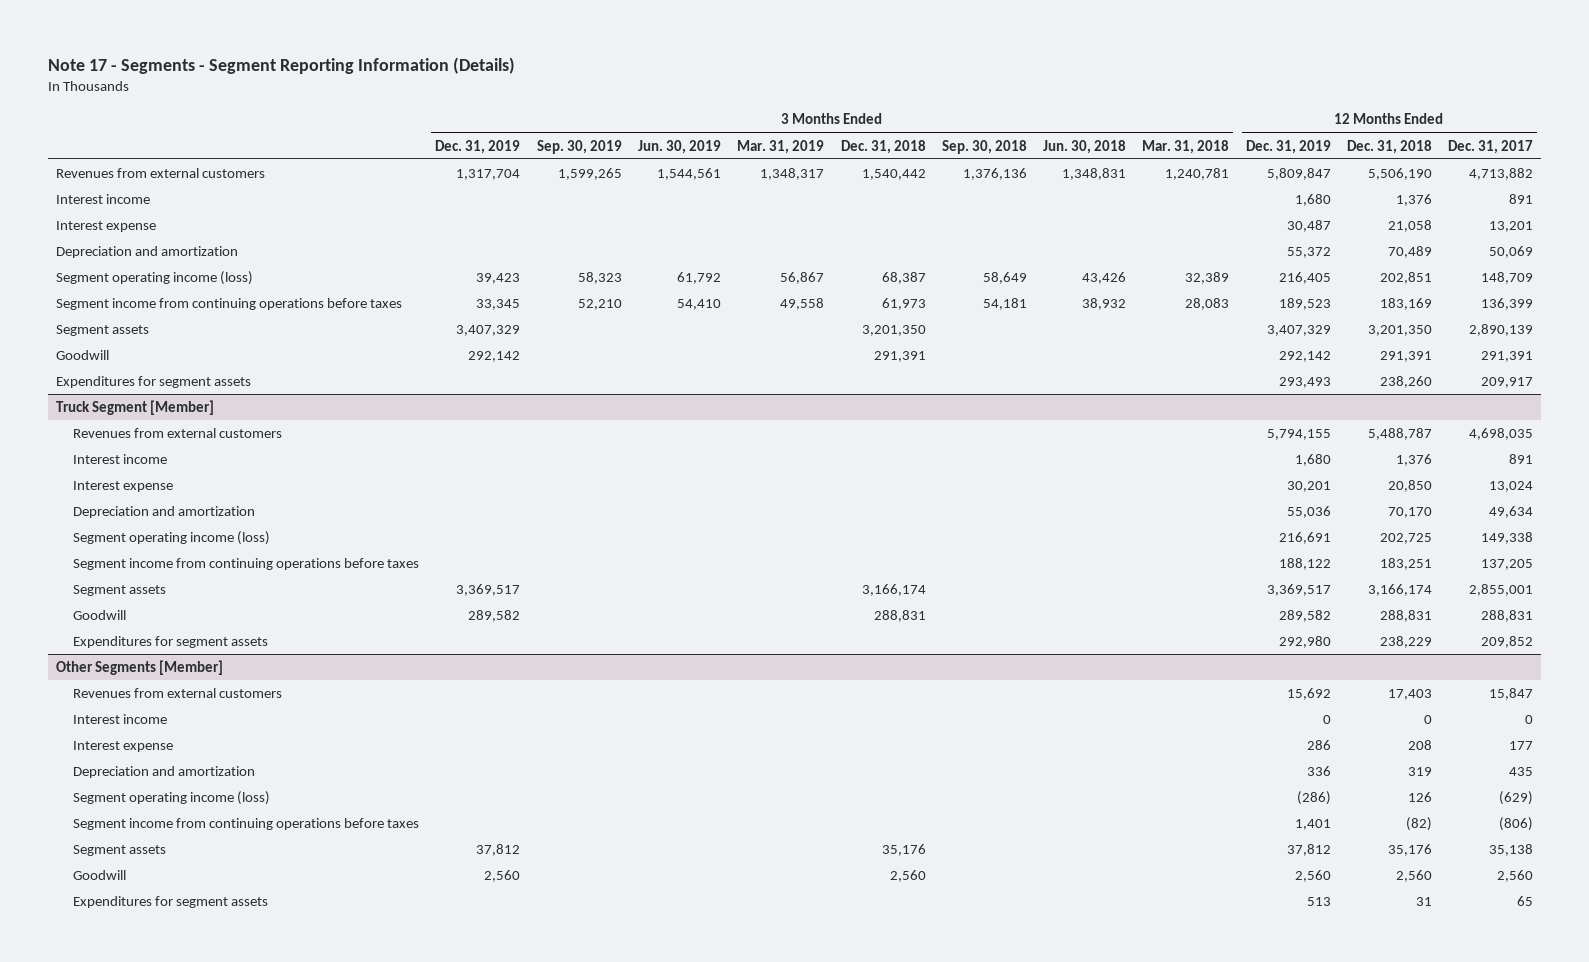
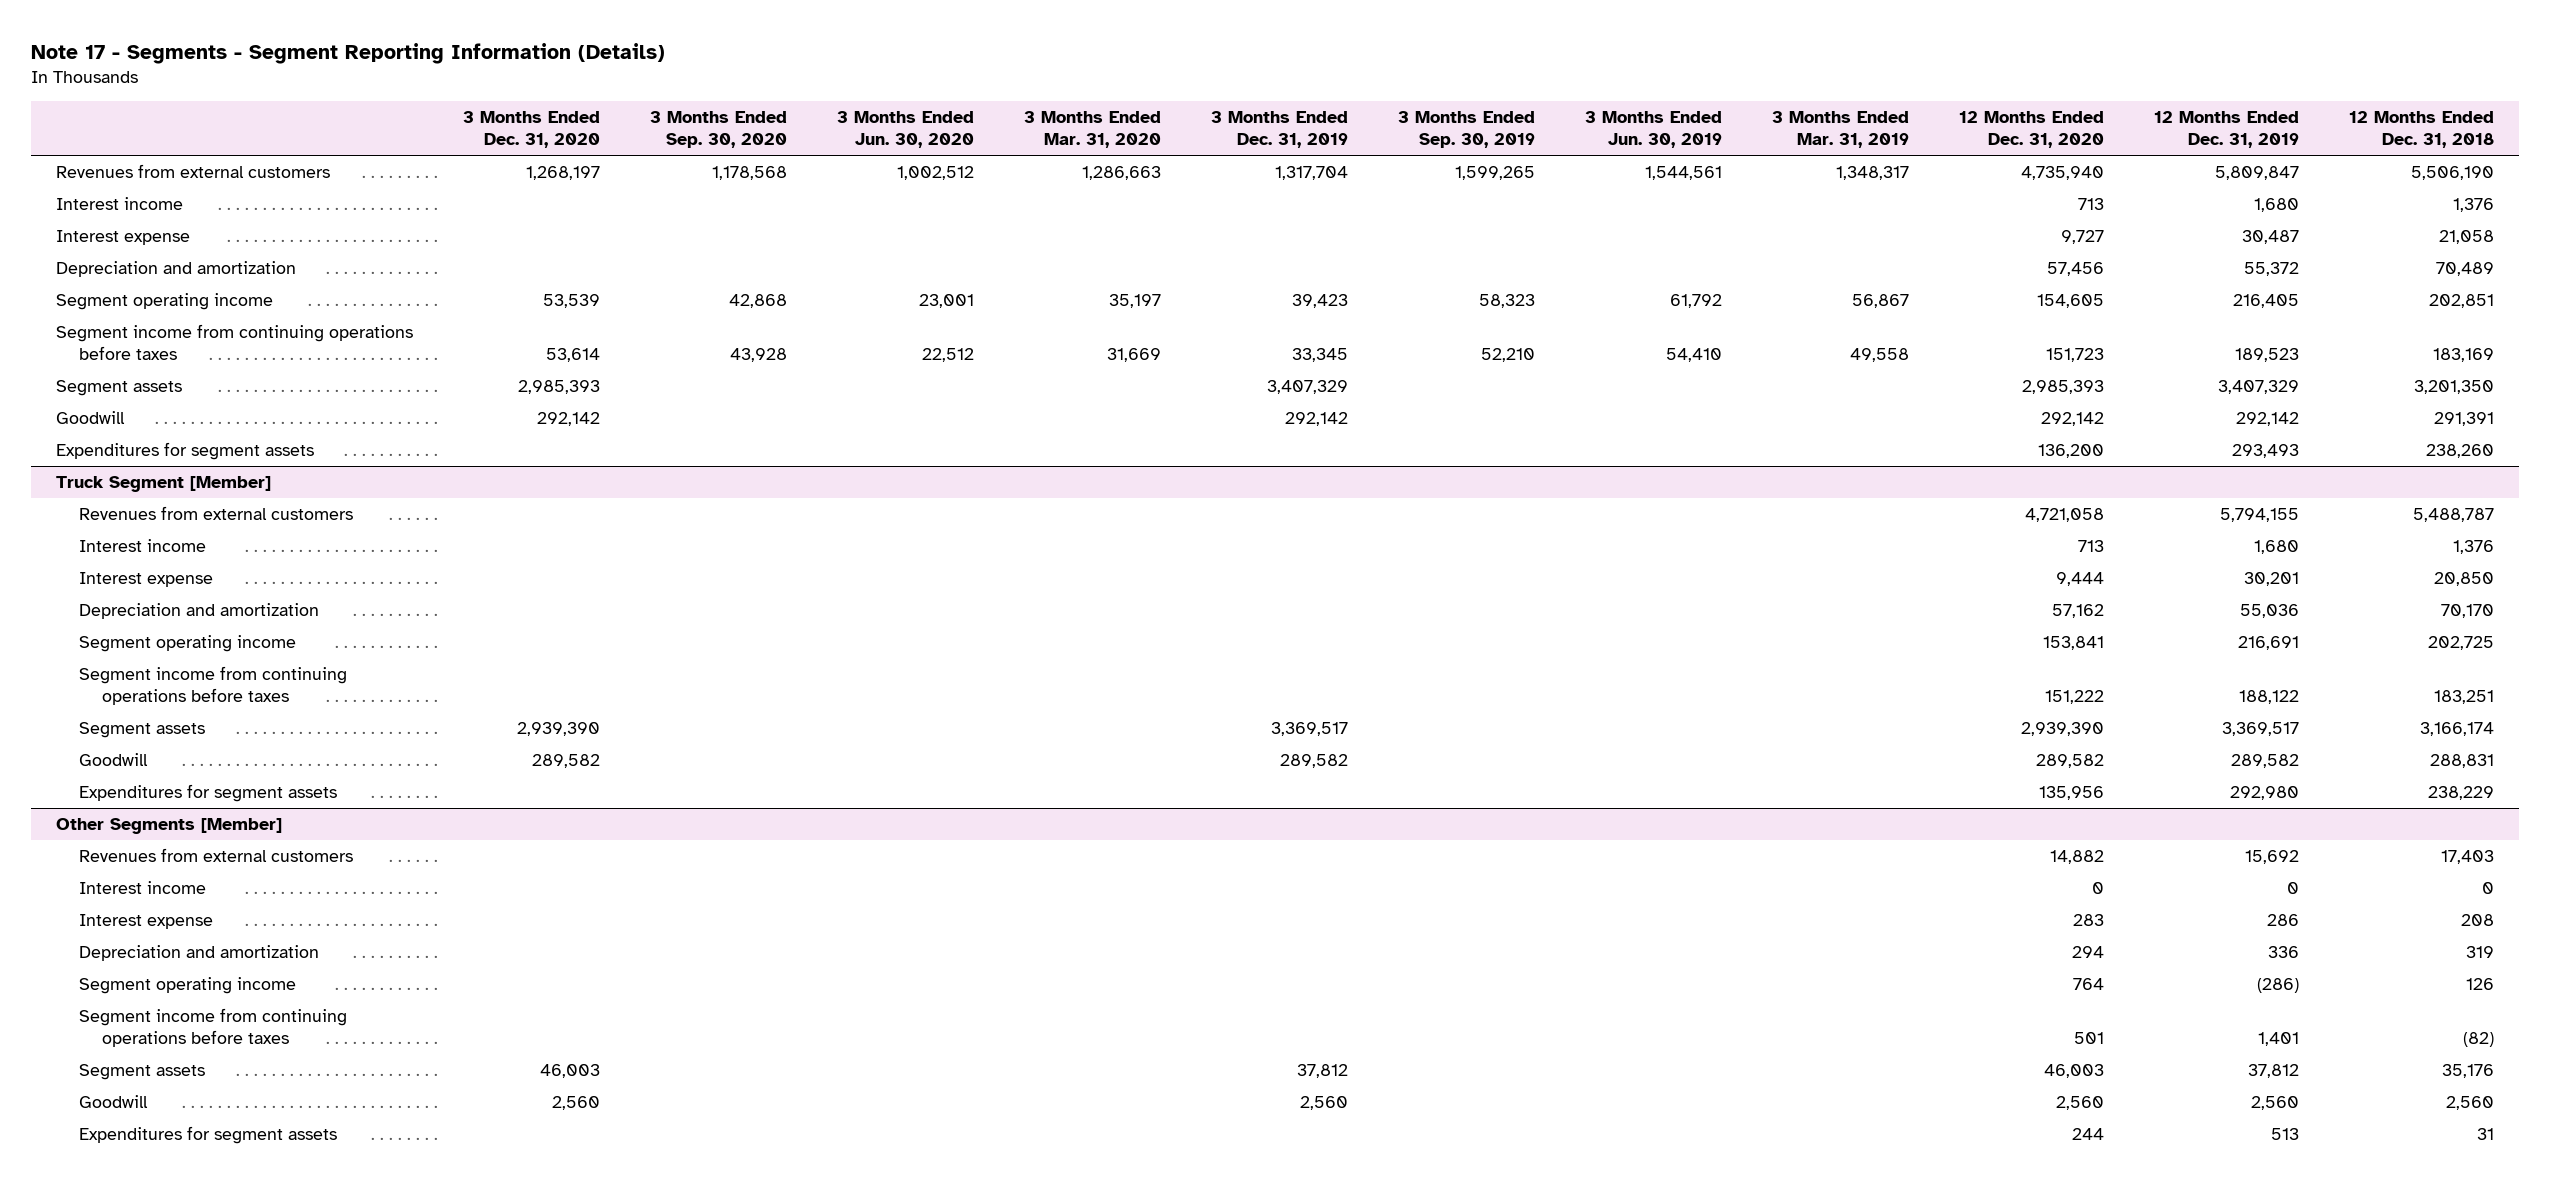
[840,139,926,154] Dec. 31, 2018 -> none
[941,139,1027,154] Sep. 30, 2018 -> none
[1043,139,1127,154] Jun. 30, 2018 -> none
[1142,139,1230,154] Mar. 31, 2018 -> none
[1448,139,1534,154] Dec. 31, 2017 -> none
none -> [462,111,600,149] 3 Months Ended Dec. 31, 2020
none -> [649,111,787,149] 3 Months Ended Sep. 30, 2020
none -> [837,111,975,149] 3 Months Ended Jun. 30, 2020
none -> [1024,111,1162,149] 3 Months Ended Mar. 31, 2020
none -> [1959,111,2105,149] 12 Months Ended Dec. 31, 2020
[55,271,253,286] Segment operating income (loss) -> [55,293,273,311] Segment operating income
[73,531,271,546] Segment operating income (loss) -> [79,635,297,653] Segment operating income
[73,791,271,806] Segment operating income (loss) -> [79,977,297,995] Segment operating income

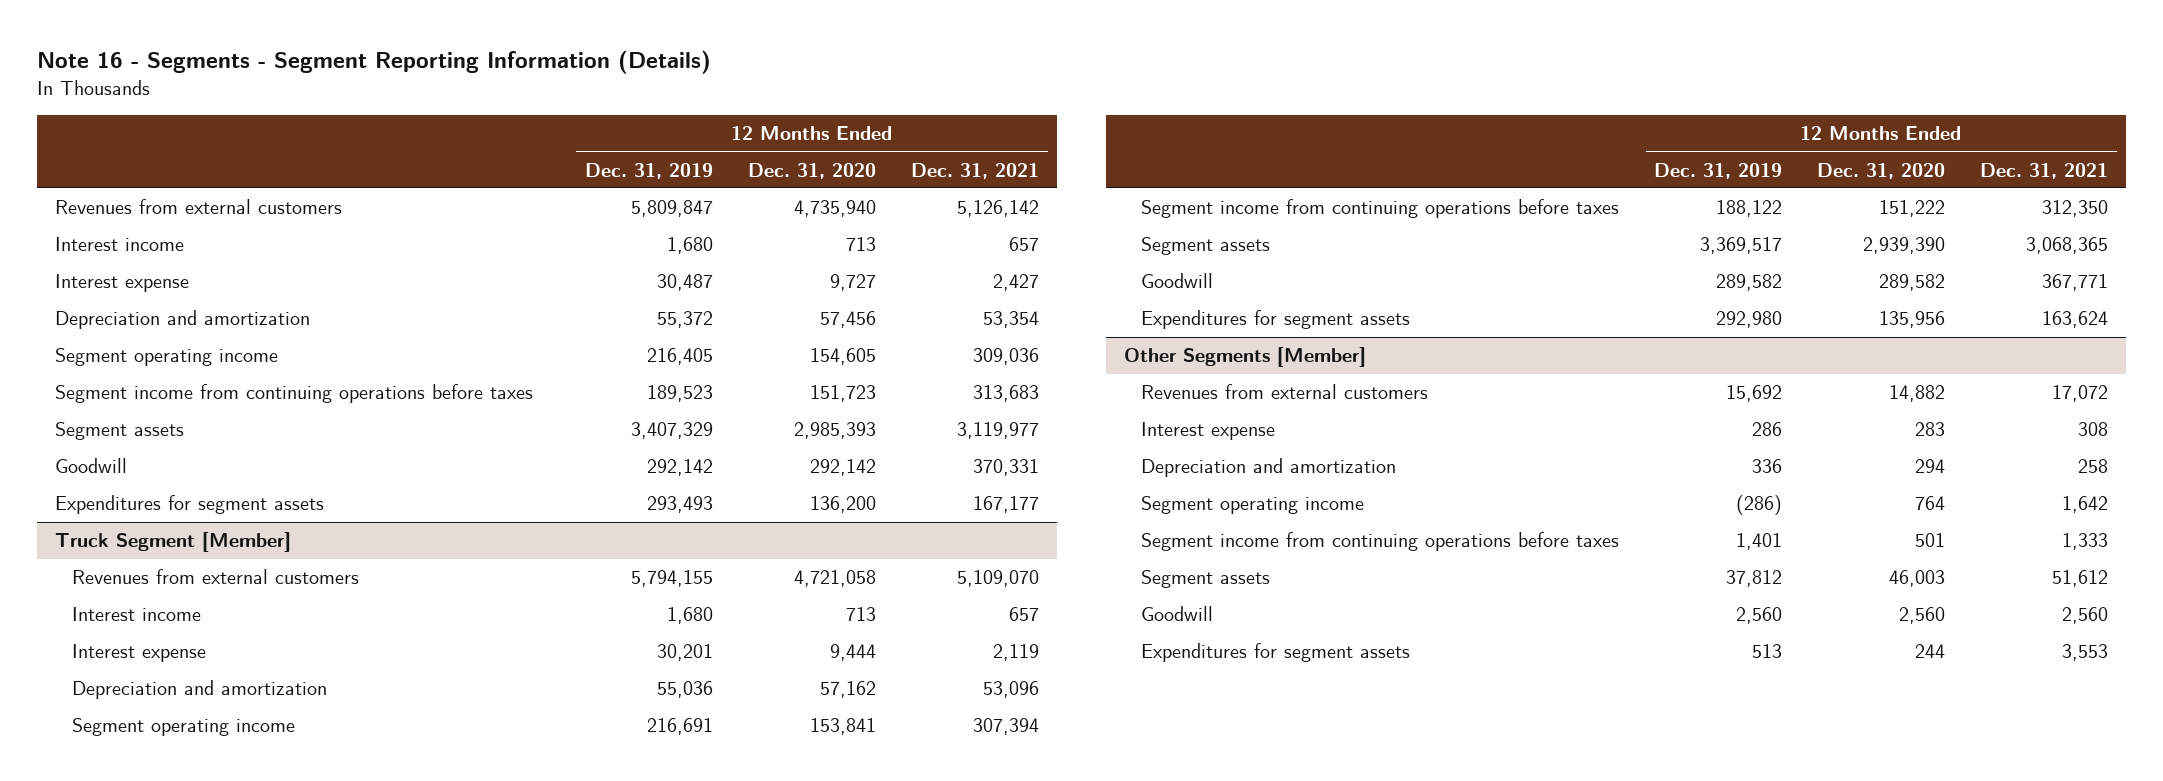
[30,42,665,64] Note 17 - Segments - Segment Reporting Information (Details) -> [37,50,712,75] Note 16 - Segments - Segment Reporting Information (Details)
[462,111,600,149] 3 Months Ended Dec. 31, 2020 -> none
[649,111,787,149] 3 Months Ended Sep. 30, 2020 -> none
[837,111,975,149] 3 Months Ended Jun. 30, 2020 -> none
[1024,111,1162,149] 3 Months Ended Mar. 31, 2020 -> none
[1211,111,1349,149] 3 Months Ended Dec. 31, 2019 -> none
[1398,111,1536,149] 3 Months Ended Sep. 30, 2019 -> none
[1585,111,1723,149] 3 Months Ended Jun. 30, 2019 -> none
[1772,111,1910,149] 3 Months Ended Mar. 31, 2019 -> none
[2349,111,2495,149] 12 Months Ended Dec. 31, 2018 -> none
none -> [911,162,1040,179] Dec. 31, 2021
[79,881,207,895] Interest income -> none

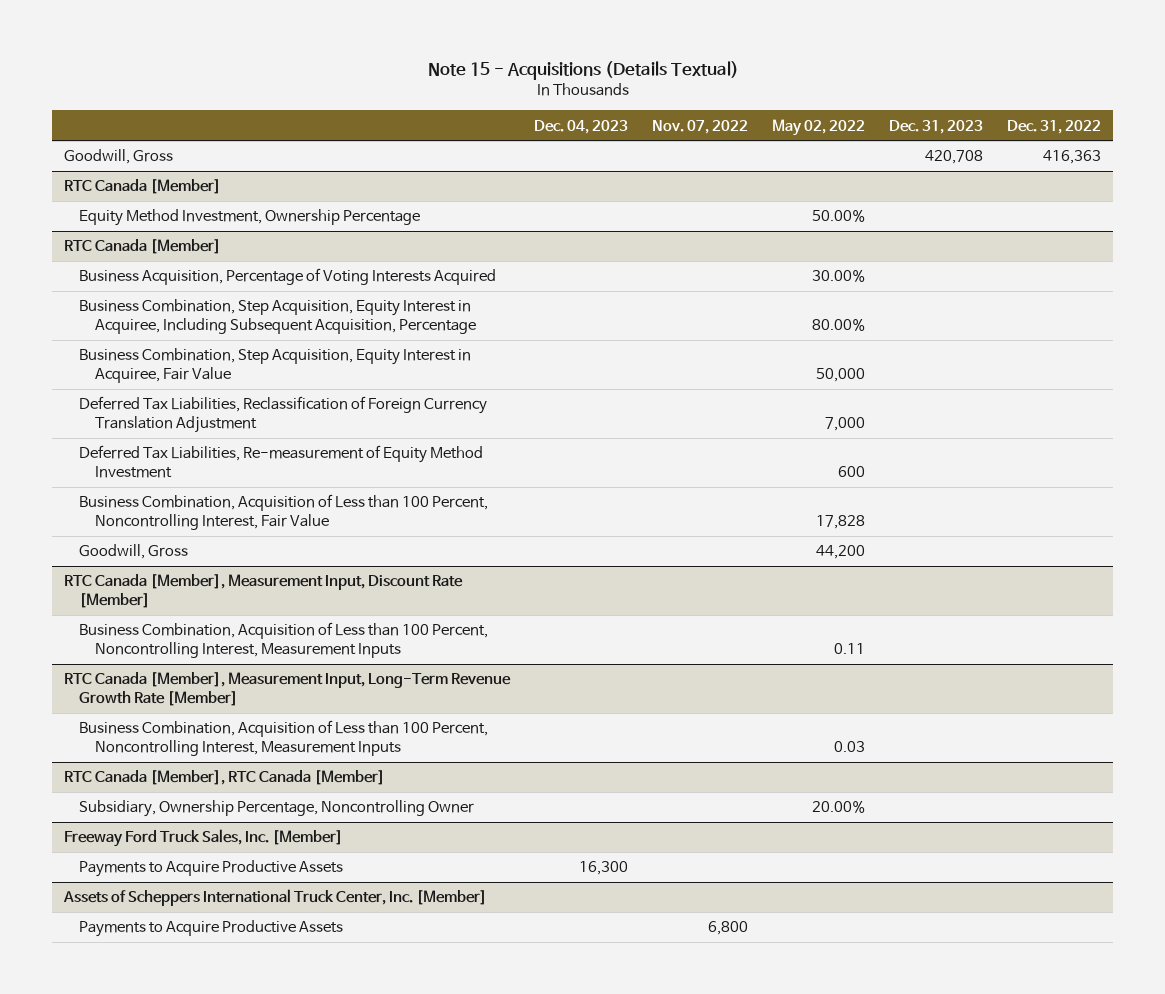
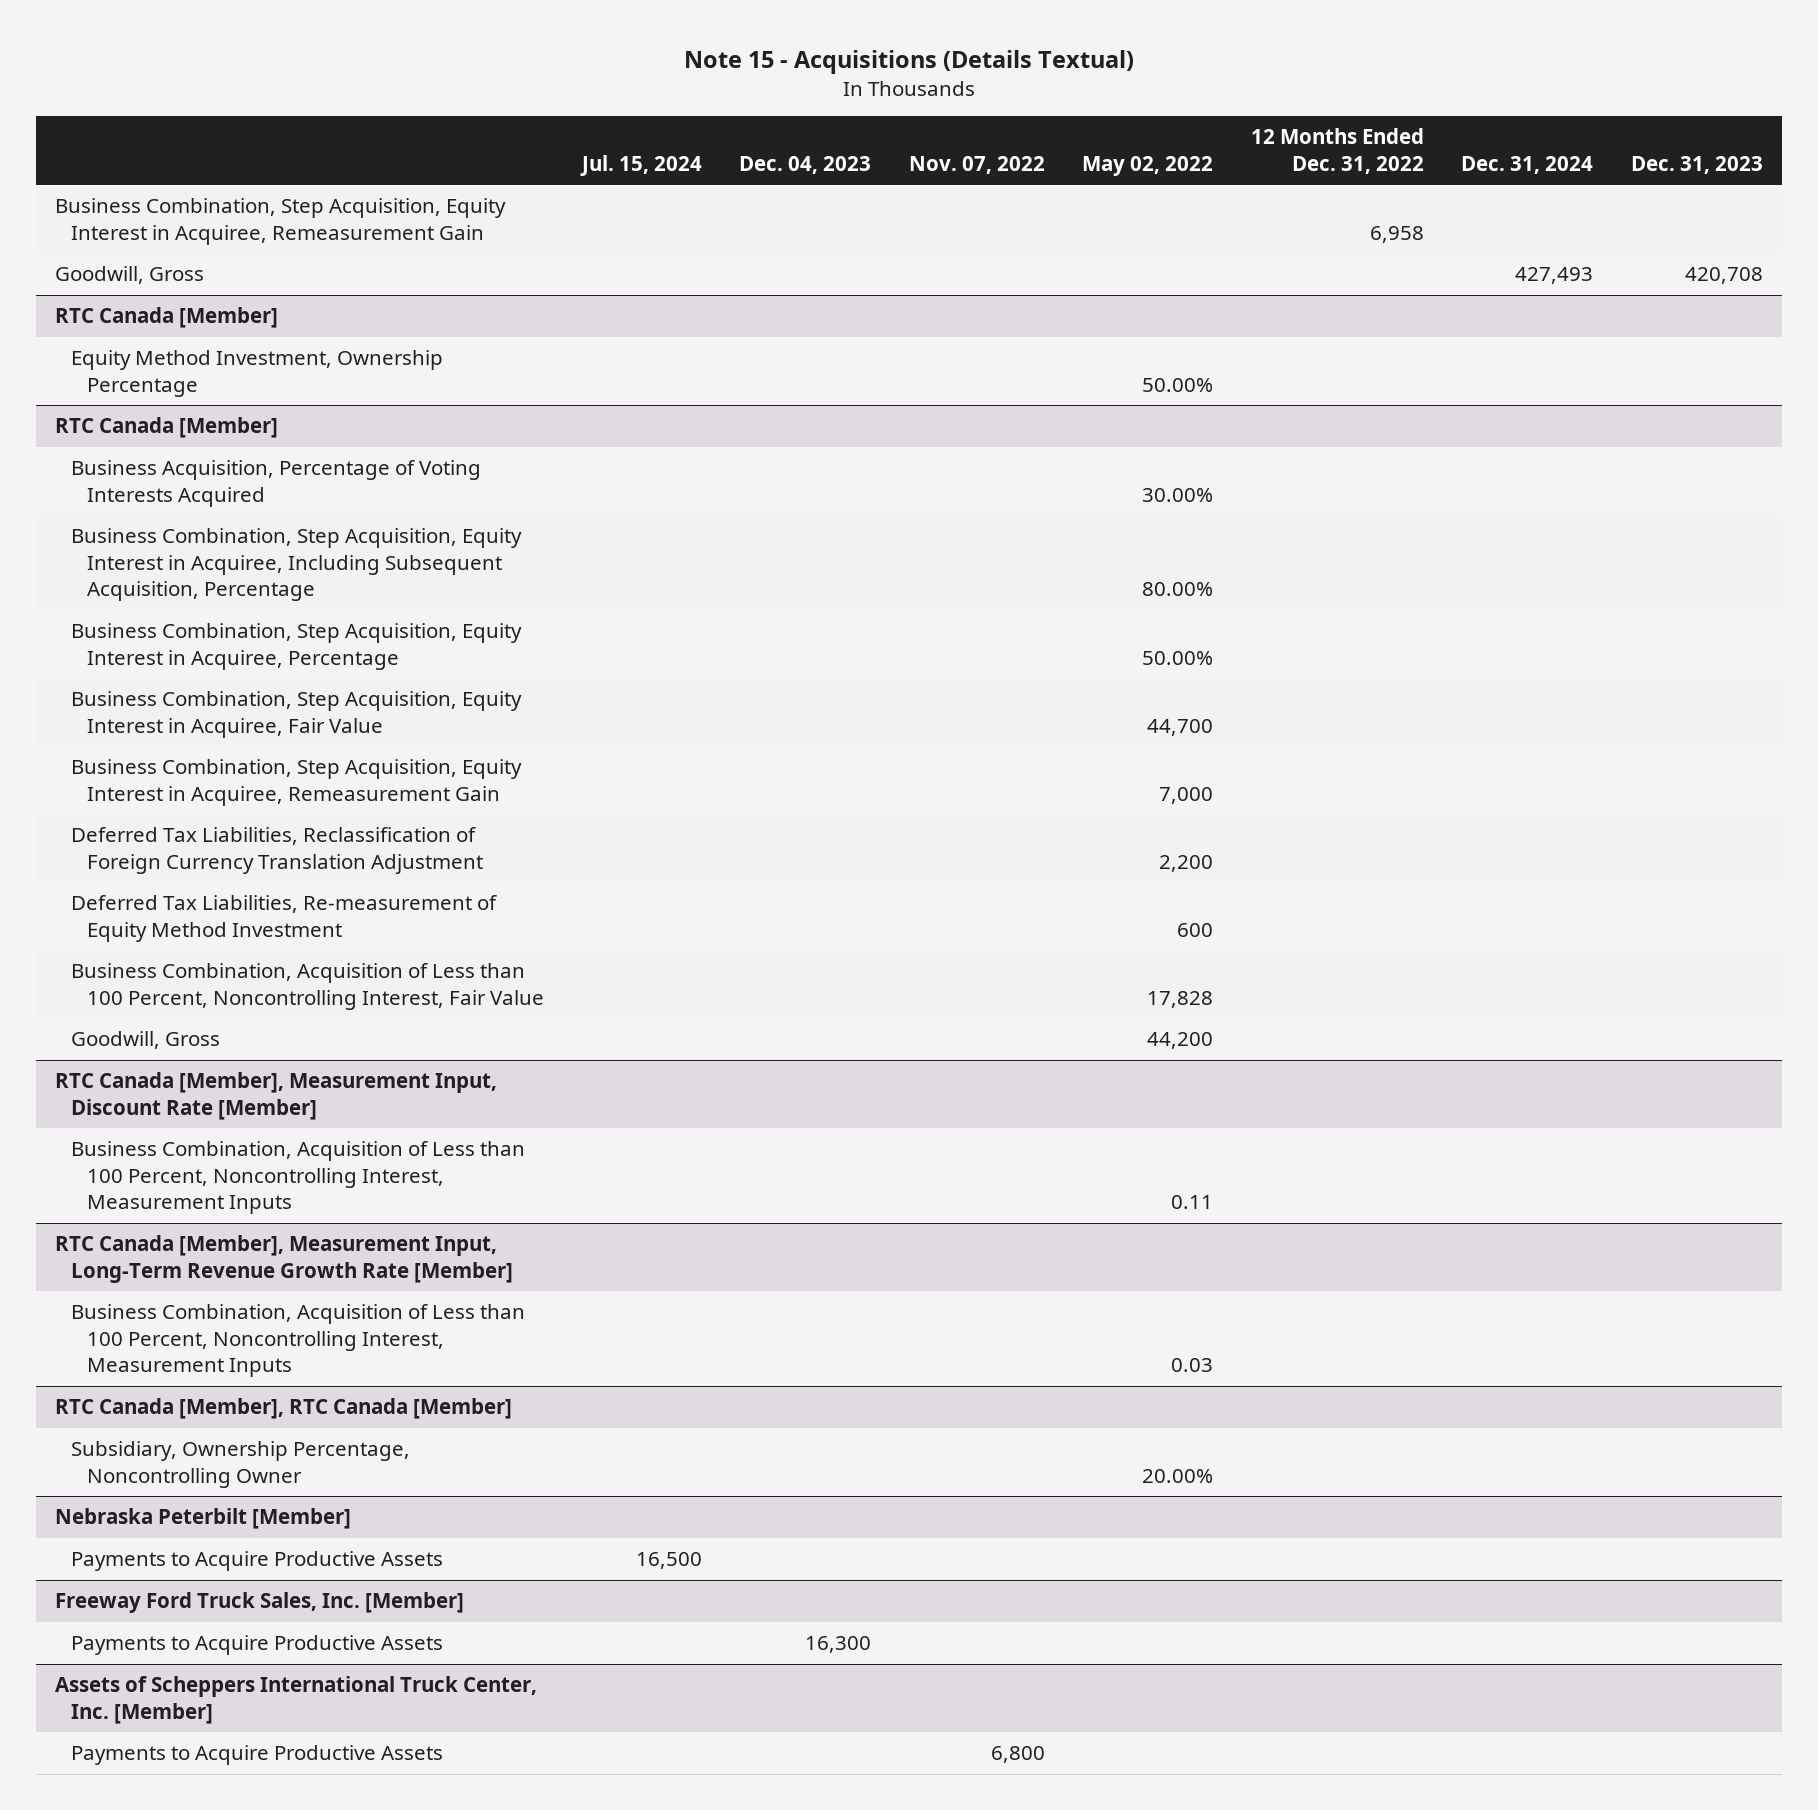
[1007,119,1102,134] Dec. 31, 2022 -> none
none -> [579,154,702,176] Jul. 15, 2024
none -> [1250,128,1424,174] 12 Months Ended Dec. 31, 2022
none -> [1461,155,1594,174] Dec. 31, 2024
none -> [55,198,507,245] Business Combination, Step Acquisition, Equity Interest in Acquiree, Remeasurement Gain
none -> [71,623,523,670] Business Combination, Step Acquisition, Equity Interest in Acquiree, Percentage
[816,368,866,383] 50,000 -> [1147,718,1214,736] 44,700
none -> [71,759,523,806] Business Combination, Step Acquisition, Equity Interest in Acquiree, Remeasurement Gain
[825,417,866,432] 7,000 -> [1159,854,1214,872] 2,200
none -> [55,1508,352,1530] Nebraska Peterbilt [Member]
none -> [71,1551,444,1572] Payments to Acquire Productive Assets

